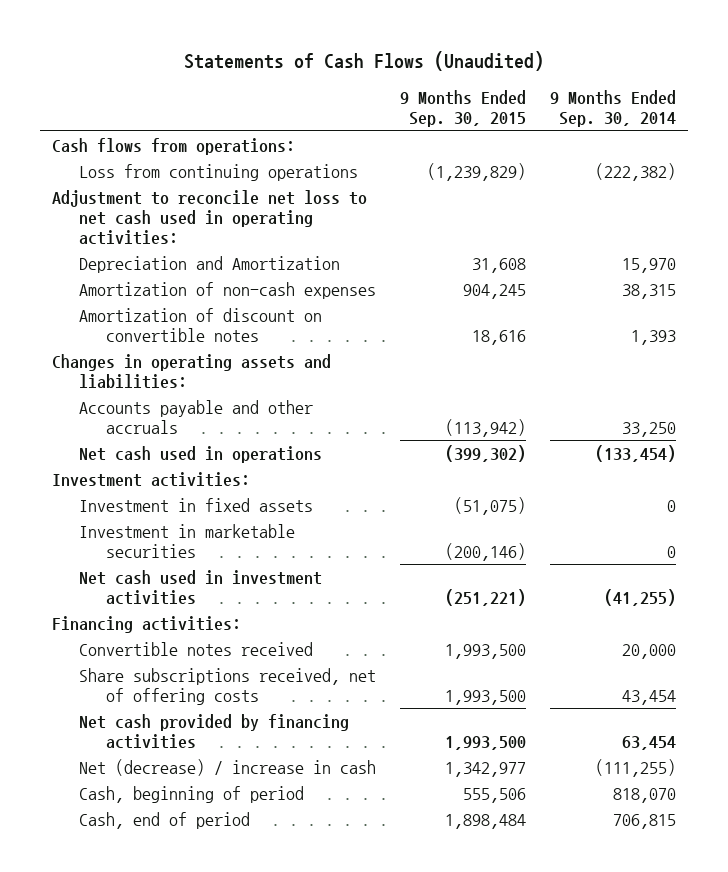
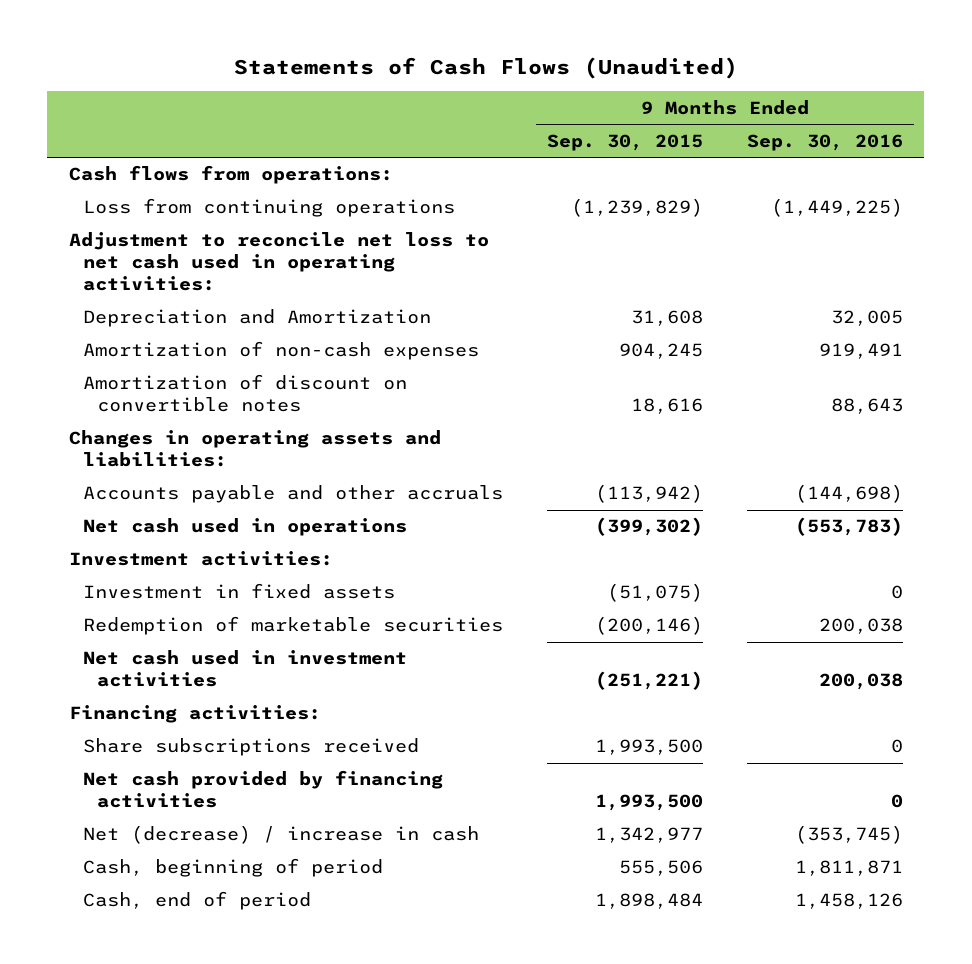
[549,90,676,128] 9 Months Ended Sep. 30, 2014 -> none
none -> [746,133,903,151] Sep. 30, 2016
[78,523,295,558] Investment in marketable securities -> [83,616,504,636] Redemption of marketable securities
[78,641,313,656] Convertible notes received -> none
[78,667,376,705] Share subscriptions received, net of offering costs -> [83,738,420,757] Share subscriptions received

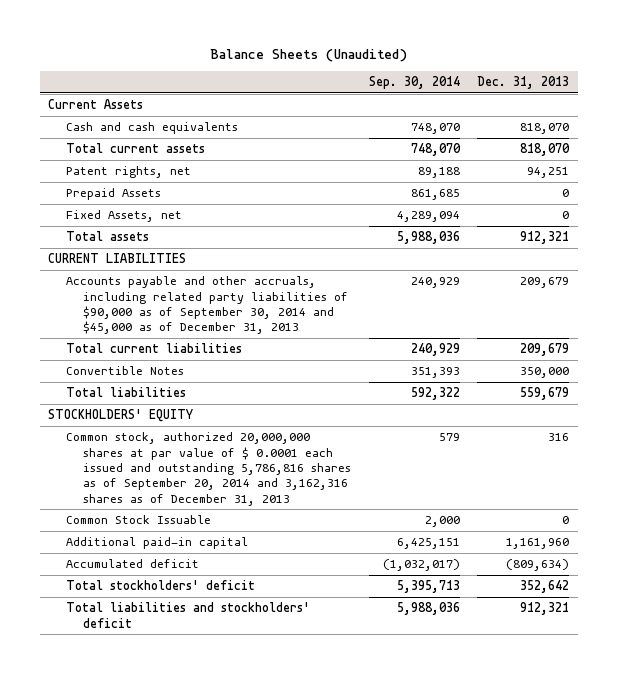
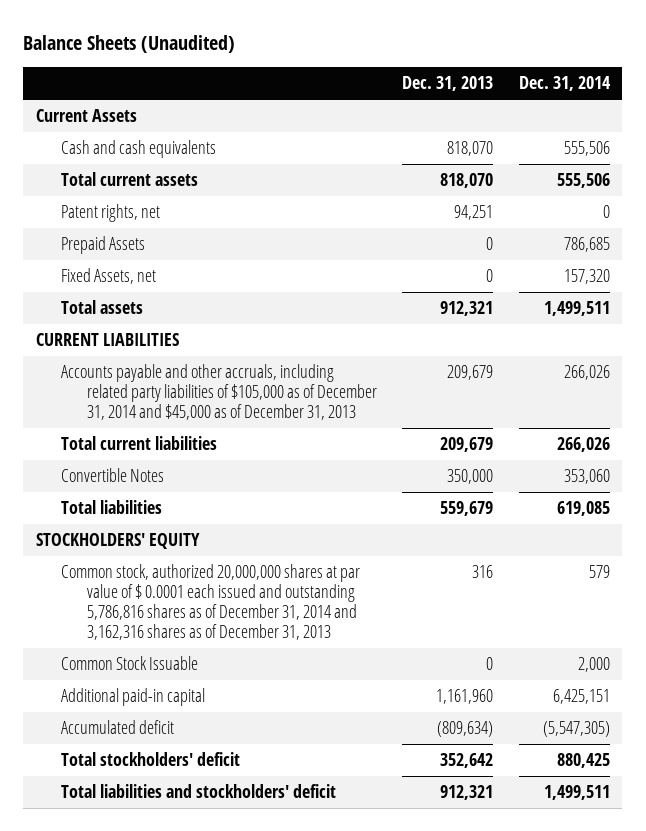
[368,76,460,90] Sep. 30, 2014 -> none
none -> [518,76,611,92] Dec. 31, 2014
[65,276,349,335] Accounts payable and other accruals, including related party liabilities of $90,000 as of September 30, 2014 and $45,000 as of December 31, 2013 -> [61,364,377,421] Accounts payable and other accruals, including related party liabilities of $105,000 as of December 31, 2014 and $45,000 as of December 31, 2013
[65,432,352,506] Common stock, authorized 20,000,000 shares at par value of $ 0.0001 each issued and outstanding 5,786,816 shares as of September 20, 2014 and 3,162,316 shares as of December 31, 2013 -> [61,564,361,641] Common stock, authorized 20,000,000 shares at par value of $ 0.0001 each issued and outstanding 5,786,816 shares as of December 31, 2014 and 3,162,316 shares as of December 31, 2013

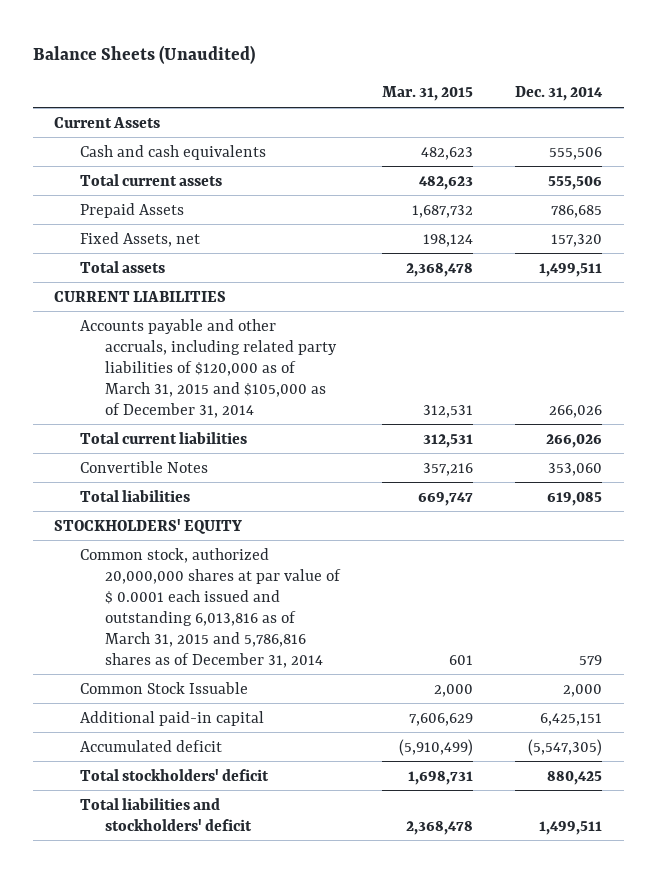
[402,76,494,92] Dec. 31, 2013 -> none
none -> [381,86,473,102] Mar. 31, 2015
[61,204,161,223] Patent rights, net -> none
[61,364,377,421] Accounts payable and other accruals, including related party liabilities of $105,000 as of December 31, 2014 and $45,000 as of December 31, 2013 -> [79,318,337,418] Accounts payable and other accruals, including related party liabilities of $120,000 as of March 31, 2015 and $105,000 as of December 31, 2014
[61,564,361,641] Common stock, authorized 20,000,000 shares at par value of $ 0.0001 each issued and outstanding 5,786,816 shares as of December 31, 2014 and 3,162,316 shares as of December 31, 2013 -> [79,547,341,668] Common stock, authorized 20,000,000 shares at par value of $ 0.0001 each issued and outstanding 6,013,816 as of March 31, 2015 and 5,786,816 shares as of December 31, 2014

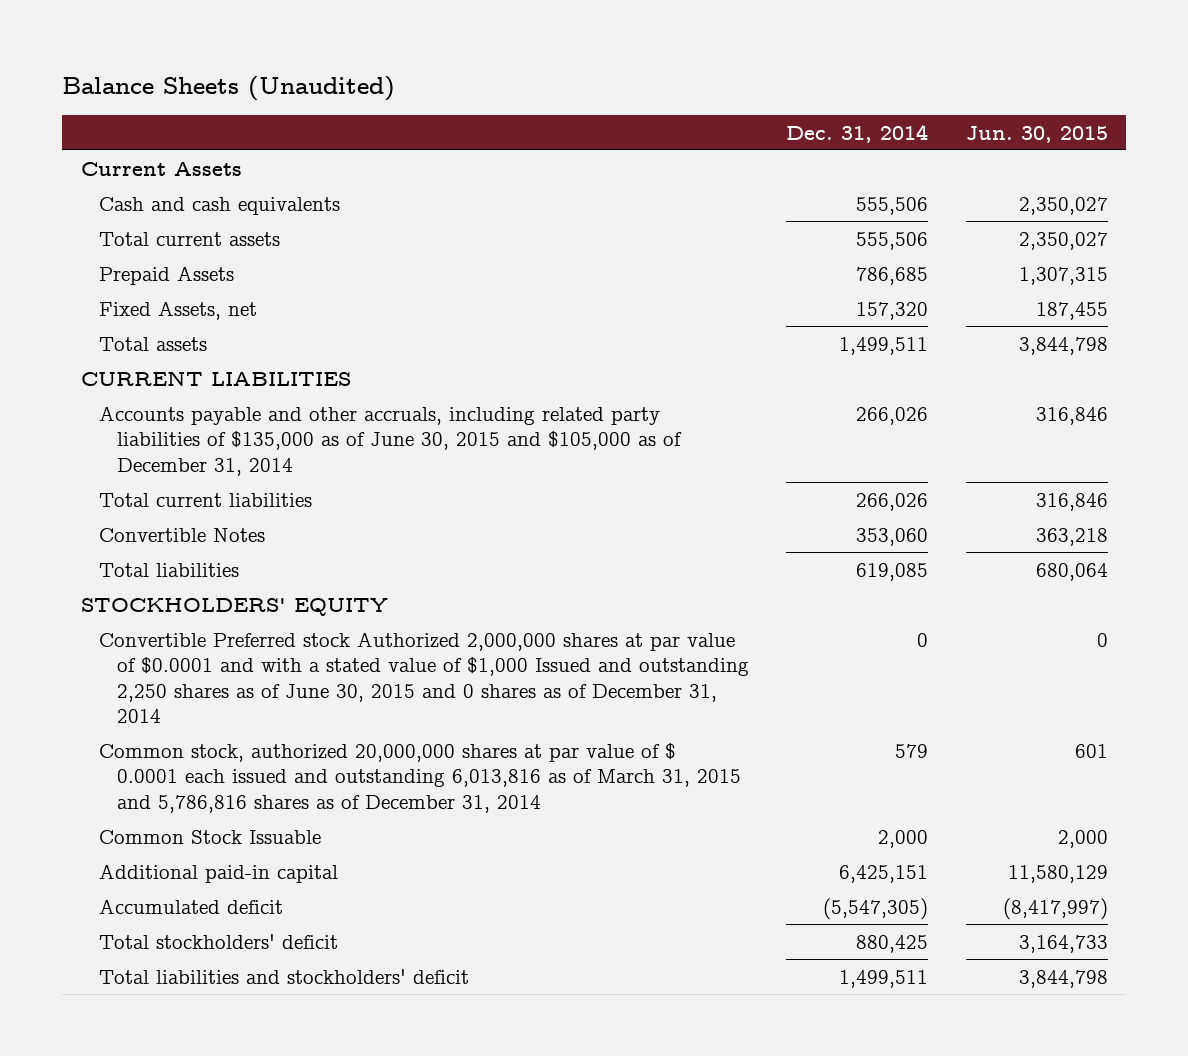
[381,86,473,102] Mar. 31, 2015 -> none
none -> [965,125,1108,143] Jun. 30, 2015
[79,318,337,418] Accounts payable and other accruals, including related party liabilities of $120,000 as of March 31, 2015 and $105,000 as of December 31, 2014 -> [98,405,682,476] Accounts payable and other accruals, including related party liabilities of $135,000 as of June 30, 2015 and $105,000 as of December 31, 2014
none -> [98,631,749,724] Convertible Preferred stock Authorized 2,000,000 shares at par value of $0.0001 and with a stated value of $1,000 Issued and outstanding 2,250 shares as of June 30, 2015 and 0 shares as of December 31, 2014

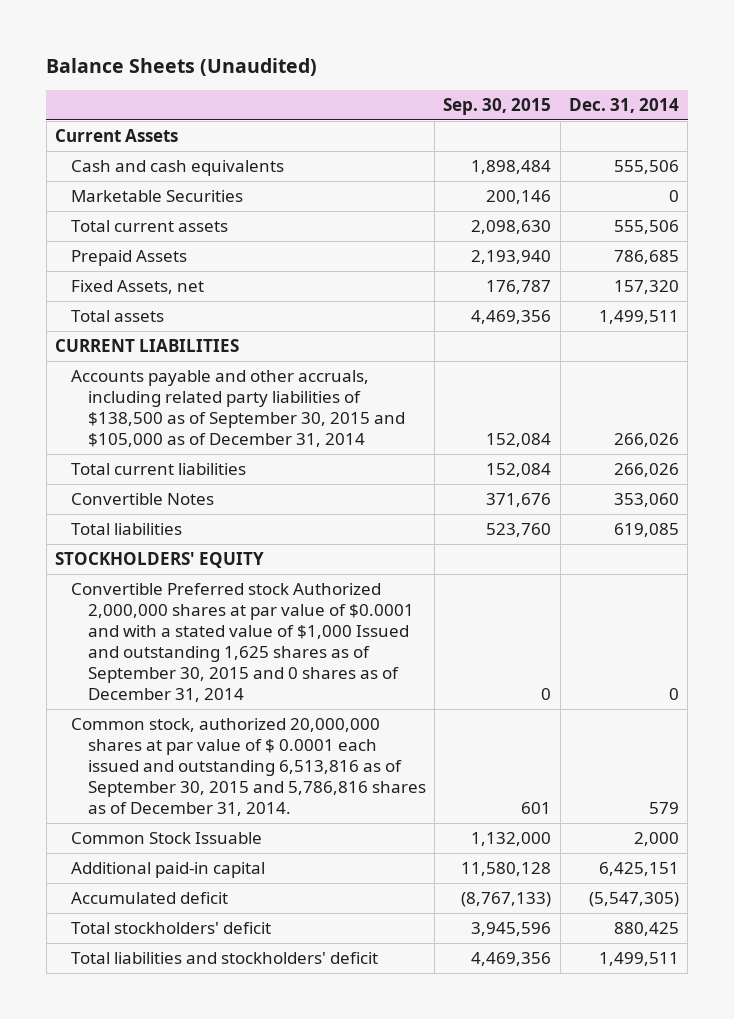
[965,125,1108,143] Jun. 30, 2015 -> none
none -> [443,97,552,115] Sep. 30, 2015
none -> [71,190,244,203] Marketable Securities
[98,405,682,476] Accounts payable and other accruals, including related party liabilities of $135,000 as of June 30, 2015 and $105,000 as of December 31, 2014 -> [71,370,405,448] Accounts payable and other accruals, including related party liabilities of $138,500 as of September 30, 2015 and $105,000 as of December 31, 2014
[98,631,749,724] Convertible Preferred stock Authorized 2,000,000 shares at par value of $0.0001 and with a stated value of $1,000 Issued and outstanding 2,250 shares as of June 30, 2015 and 0 shares as of December 31, 2014 -> [71,583,414,703] Convertible Preferred stock Authorized 2,000,000 shares at par value of $0.0001 and with a stated value of $1,000 Issued and outstanding 1,625 shares as of September 30, 2015 and 0 shares as of December 31, 2014
[98,742,741,813] Common stock, authorized 20,000,000 shares at par value of $ 0.0001 each issued and outstanding 6,013,816 as of March 31, 2015 and 5,786,816 shares as of December 31, 2014 -> [71,718,426,817] Common stock, authorized 20,000,000 shares at par value of $ 0.0001 each issued and outstanding 6,513,816 as of September 30, 2015 and 5,786,816 shares as of December 31, 2014.

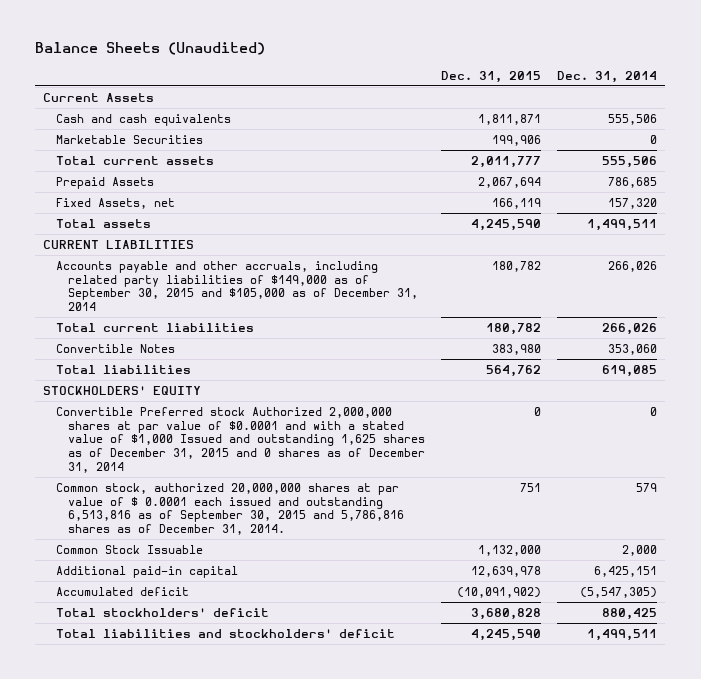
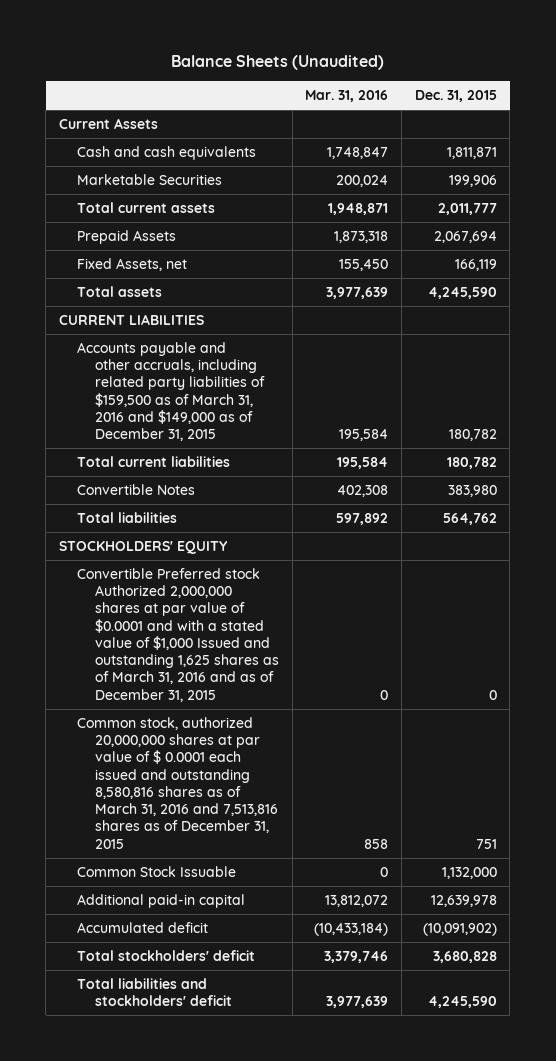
[557,70,658,83] Dec. 31, 2014 -> none
none -> [305,90,389,103] Mar. 31, 2016
[55,260,419,312] Accounts payable and other accruals, including related party liabilities of $149,000 as of September 30, 2015 and $105,000 as of December 31, 2014 -> [77,341,266,442] Accounts payable and other accruals, including related party liabilities of $159,500 as of March 31, 2016 and $149,000 as of December 31, 2015
[55,406,426,473] Convertible Preferred stock Authorized 2,000,000 shares at par value of $0.0001 and with a stated value of $1,000 Issued and outstanding 1,625 shares as of December 31, 2015 and 0 shares as of December 31, 2014 -> [77,567,280,702] Convertible Preferred stock Authorized 2,000,000 shares at par value of $0.0001 and with a stated value of $1,000 Issued and outstanding 1,625 shares as of March 31, 2016 and as of December 31, 2015
[55,482,405,536] Common stock, authorized 20,000,000 shares at par value of $ 0.0001 each issued and outstanding 6,513,816 as of September 30, 2015 and 5,786,816 shares as of December 31, 2014. -> [77,716,279,849] Common stock, authorized 20,000,000 shares at par value of $ 0.0001 each issued and outstanding 8,580,816 shares as of March 31, 2016 and 7,513,816 shares as of December 31, 2015

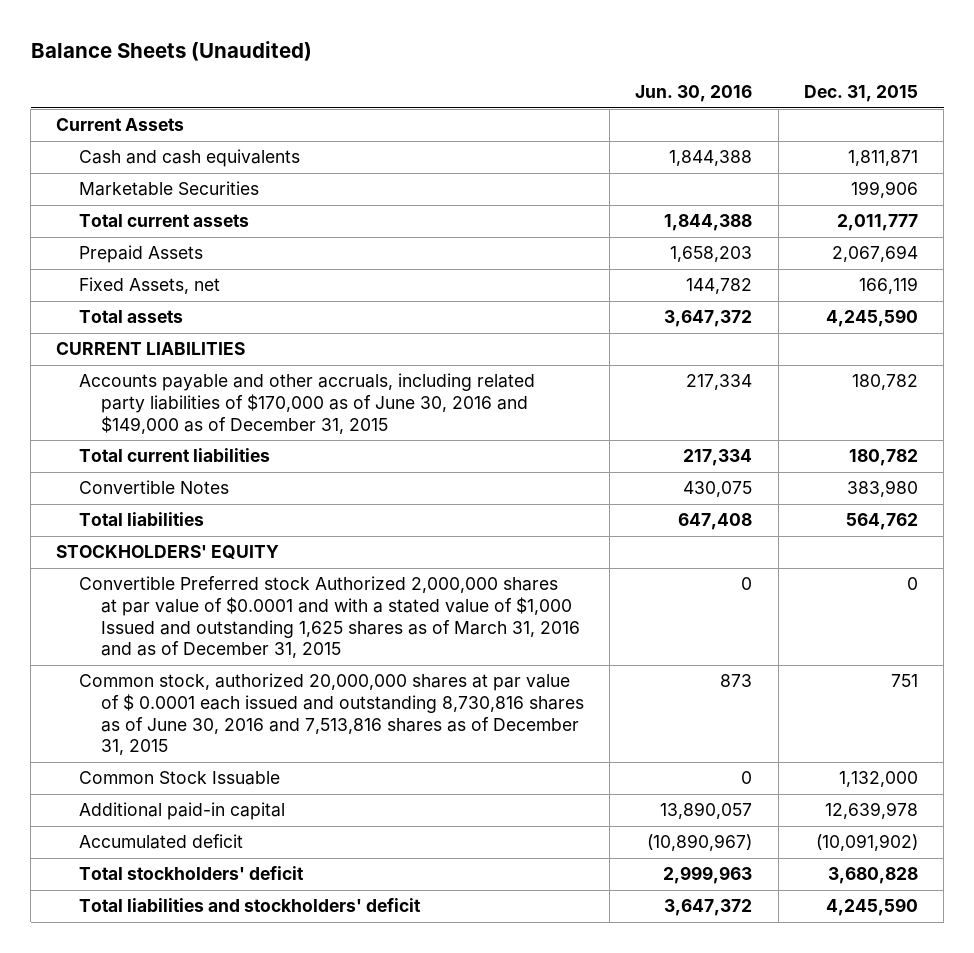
[305,90,389,103] Mar. 31, 2016 -> none
none -> [635,85,753,103] Jun. 30, 2016
[77,341,266,442] Accounts payable and other accruals, including related party liabilities of $159,500 as of March 31, 2016 and $149,000 as of December 31, 2015 -> [78,373,535,434] Accounts payable and other accruals, including related party liabilities of $170,000 as of June 30, 2016 and $149,000 as of December 31, 2015
[77,716,279,849] Common stock, authorized 20,000,000 shares at par value of $ 0.0001 each issued and outstanding 8,580,816 shares as of March 31, 2016 and 7,513,816 shares as of December 31, 2015 -> [78,673,584,756] Common stock, authorized 20,000,000 shares at par value of $ 0.0001 each issued and outstanding 8,730,816 shares as of June 30, 2016 and 7,513,816 shares as of December 31, 2015

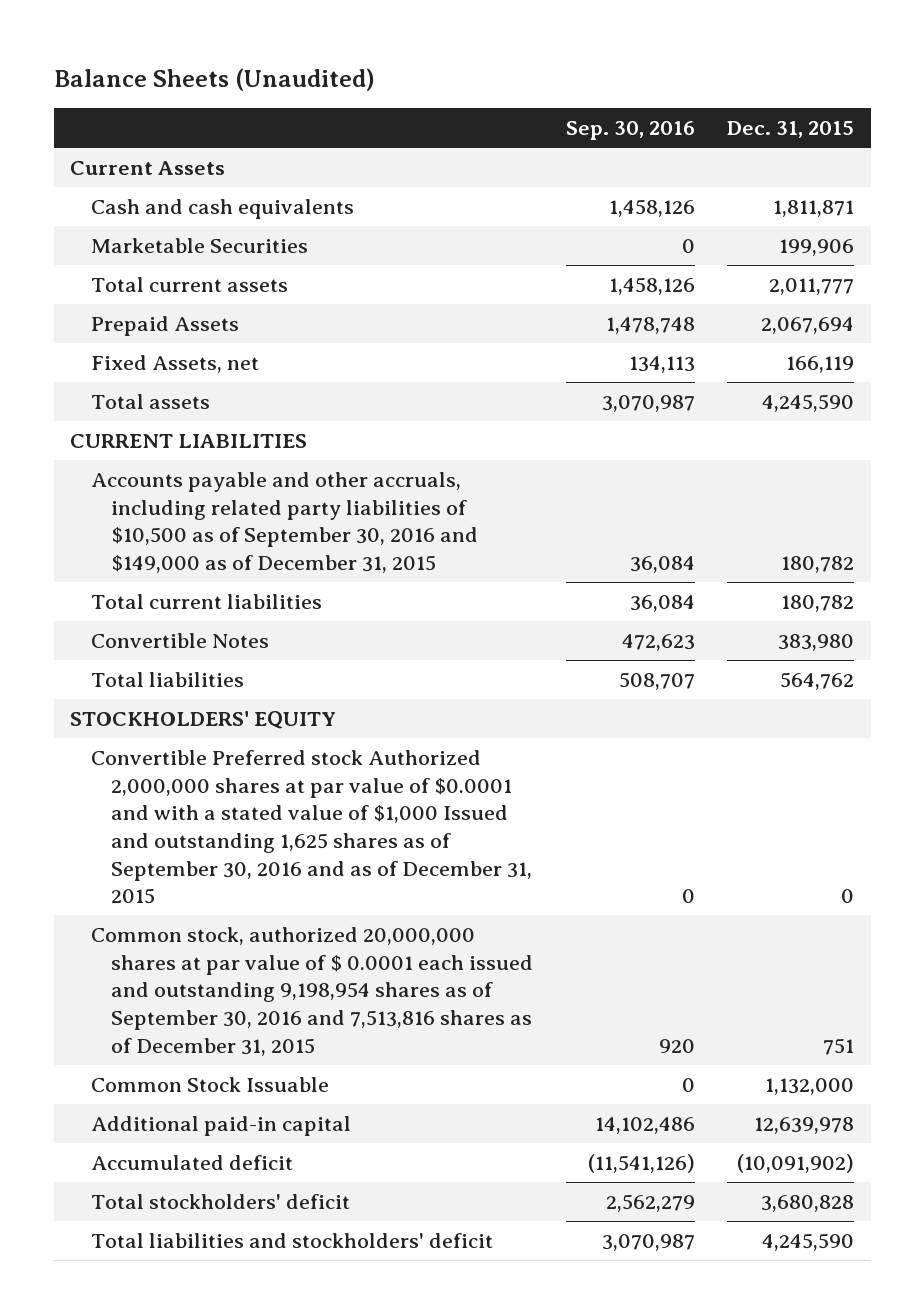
[635,85,753,103] Jun. 30, 2016 -> none
none -> [565,121,695,141] Sep. 30, 2016
[78,373,535,434] Accounts payable and other accruals, including related party liabilities of $170,000 as of June 30, 2016 and $149,000 as of December 31, 2015 -> [90,471,479,573] Accounts payable and other accruals, including related party liabilities of $10,500 as of September 30, 2016 and $149,000 as of December 31, 2015
[78,576,580,659] Convertible Preferred stock Authorized 2,000,000 shares at par value of $0.0001 and with a stated value of $1,000 Issued and outstanding 1,625 shares as of March 31, 2016 and as of December 31, 2015 -> [90,749,533,905] Convertible Preferred stock Authorized 2,000,000 shares at par value of $0.0001 and with a stated value of $1,000 Issued and outstanding 1,625 shares as of September 30, 2016 and as of December 31, 2015
[78,673,584,756] Common stock, authorized 20,000,000 shares at par value of $ 0.0001 each issued and outstanding 8,730,816 shares as of June 30, 2016 and 7,513,816 shares as of December 31, 2015 -> [90,926,534,1056] Common stock, authorized 20,000,000 shares at par value of $ 0.0001 each issued and outstanding 9,198,954 shares as of September 30, 2016 and 7,513,816 shares as of December 31, 2015

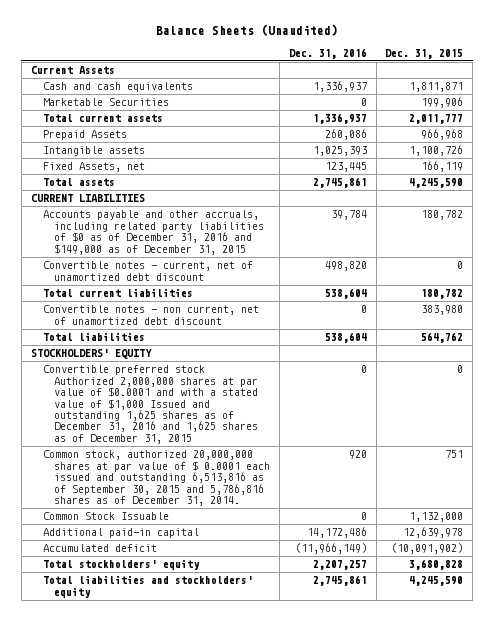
[565,121,695,141] Sep. 30, 2016 -> none
none -> [288,47,367,59] Dec. 31, 2016
[761,316,855,334] 2,067,694 -> [421,129,464,141] 966,968
none -> [42,146,145,157] Intangible assets
[90,471,479,573] Accounts payable and other accruals, including related party liabilities of $10,500 as of September 30, 2016 and $149,000 as of December 31, 2015 -> [42,210,265,255] Accounts payable and other accruals, including related party liabilities of $0 as of December 31, 2016 and $149,000 as of December 31, 2015
none -> [42,261,253,281] Convertible notes - current, net of unamortized debt discount
[90,632,269,648] Convertible Notes -> [42,305,259,325] Convertible notes - non current, net of unamortized debt discount
[90,749,533,905] Convertible Preferred stock Authorized 2,000,000 shares at par value of $0.0001 and with a stated value of $1,000 Issued and outstanding 1,625 shares as of September 30, 2016 and as of December 31, 2015 -> [42,365,259,444] Convertible preferred stock Authorized 2,000,000 shares at par value of $0.0001 and with a stated value of $1,000 Issued and outstanding 1,625 shares as of December 31, 2016 and 1,625 shares as of December 31, 2015
[90,926,534,1056] Common stock, authorized 20,000,000 shares at par value of $ 0.0001 each issued and outstanding 9,198,954 shares as of September 30, 2016 and 7,513,816 shares as of December 31, 2015 -> [42,450,271,506] Common stock, authorized 20,000,000 shares at par value of $ 0.0001 each issued and outstanding 6,513,816 as of September 30, 2015 and 5,786,816 shares as of December 31, 2014.
[90,1193,350,1209] Total stockholders' deficit -> [42,559,200,571] Total stockholders' equity
[90,1232,493,1248] Total liabilities and stockholders' deficit -> [42,575,253,598] Total liabilities and stockholders' equity

